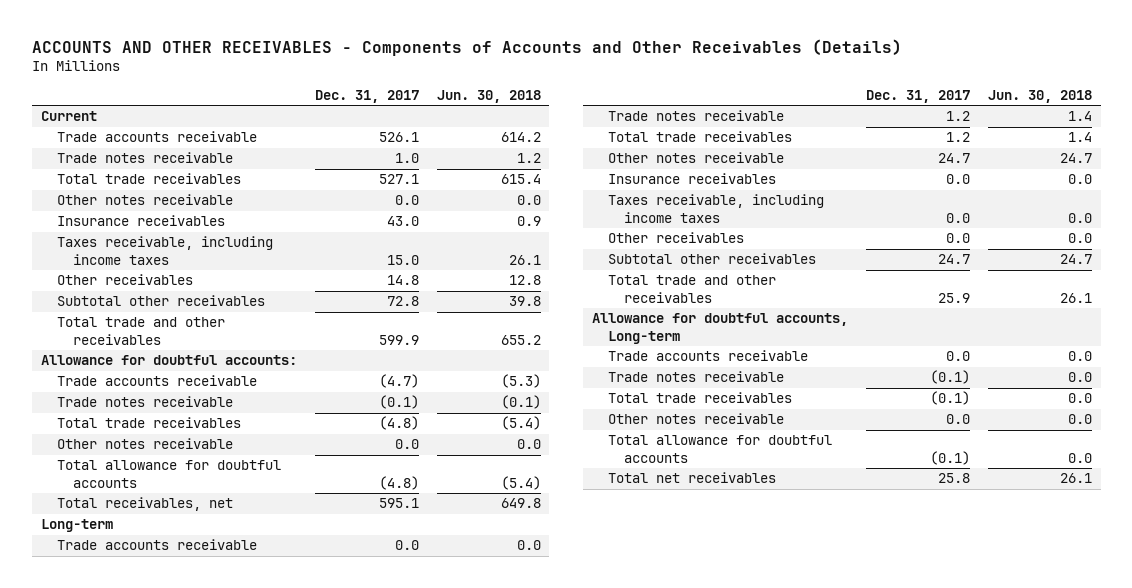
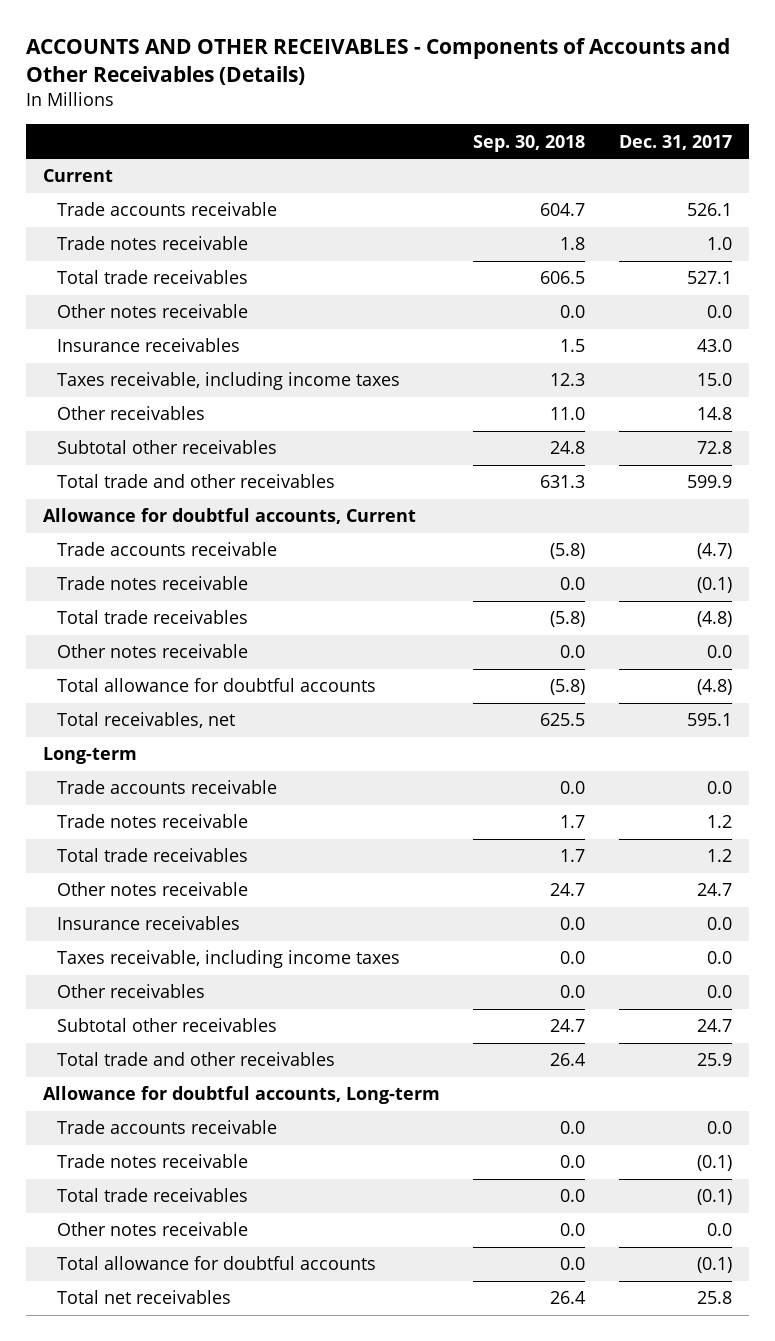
[436,89,541,103] Jun. 30, 2018 -> none
none -> [473,134,586,152] Sep. 30, 2018
[40,355,297,366] Allowance for doubtful accounts: -> [42,508,416,525] Allowance for doubtful accounts, Current

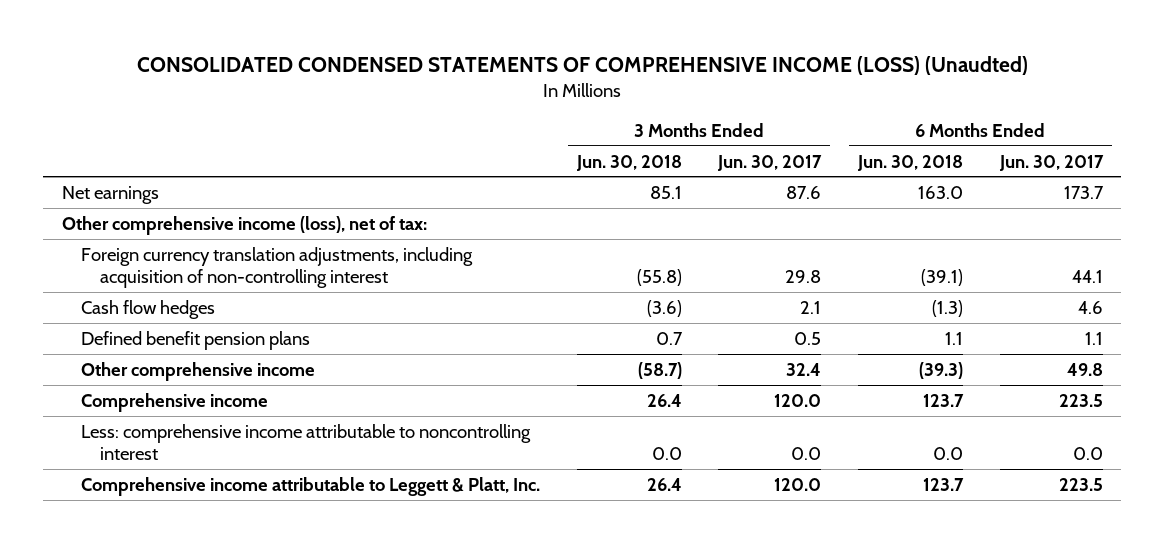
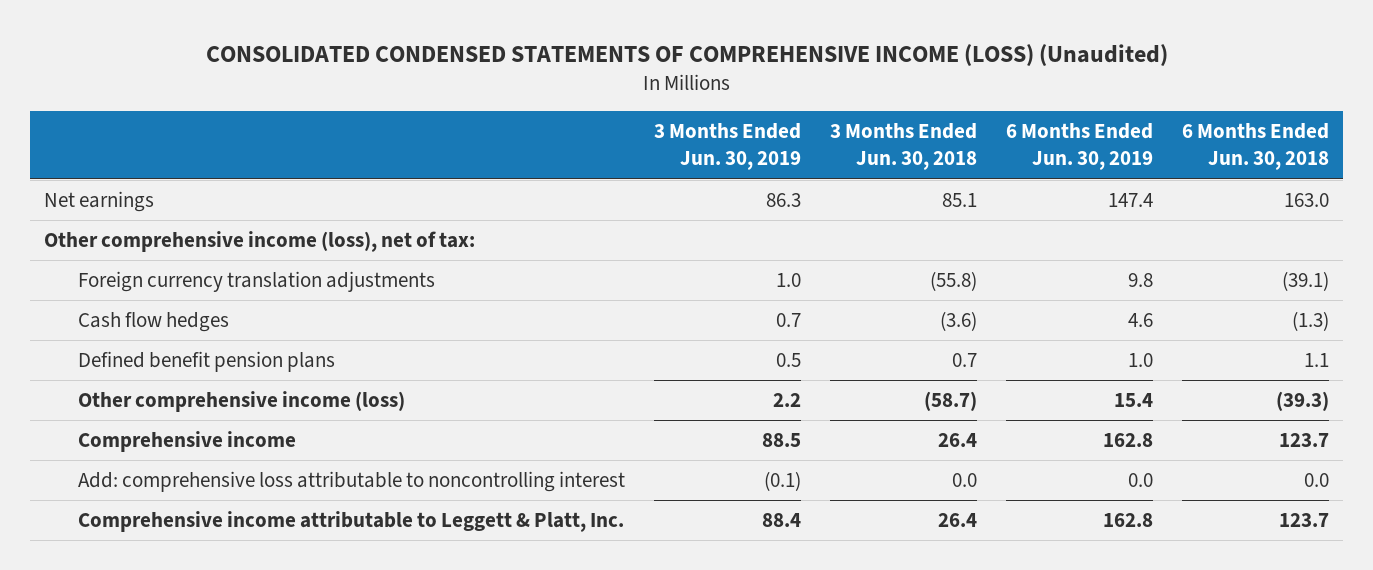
[137,56,1029,76] CONSOLIDATED CONDENSED STATEMENTS OF COMPREHENSIVE INCOME (LOSS) (Unaudted) -> [205,44,1168,67] CONSOLIDATED CONDENSED STATEMENTS OF COMPREHENSIVE INCOME (LOSS) (Unaudited)
[717,154,823,171] Jun. 30, 2017 -> none
[998,154,1104,171] Jun. 30, 2017 -> none
none -> [653,123,801,171] 3 Months Ended Jun. 30, 2019
none -> [1005,123,1153,171] 6 Months Ended Jun. 30, 2019
[81,246,474,288] Foreign currency translation adjustments, including acquisition of non-controlling interest -> [77,271,435,293] Foreign currency translation adjustments
[81,361,316,381] Other comprehensive income -> [77,391,405,413] Other comprehensive income (loss)
[81,423,532,460] Less: comprehensive income attributable to noncontrolling interest -> [77,471,625,493] Add: comprehensive loss attributable to noncontrolling interest

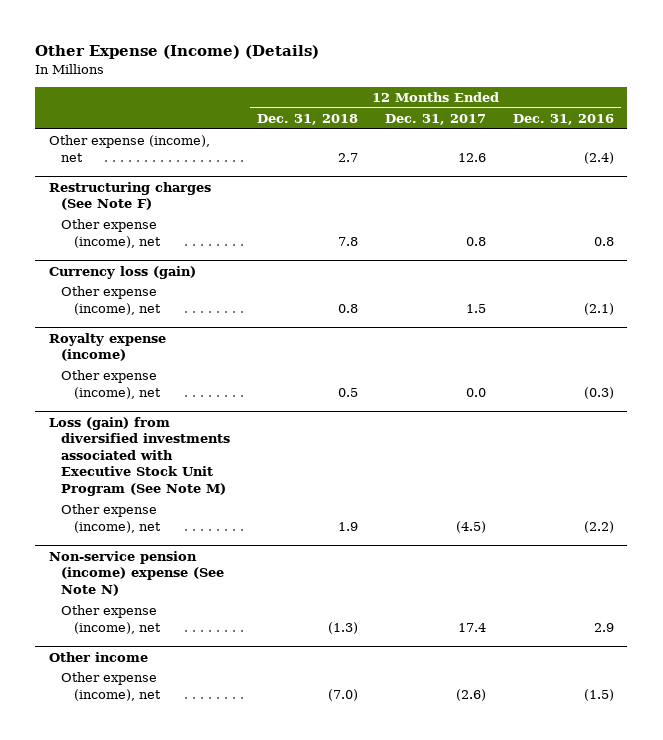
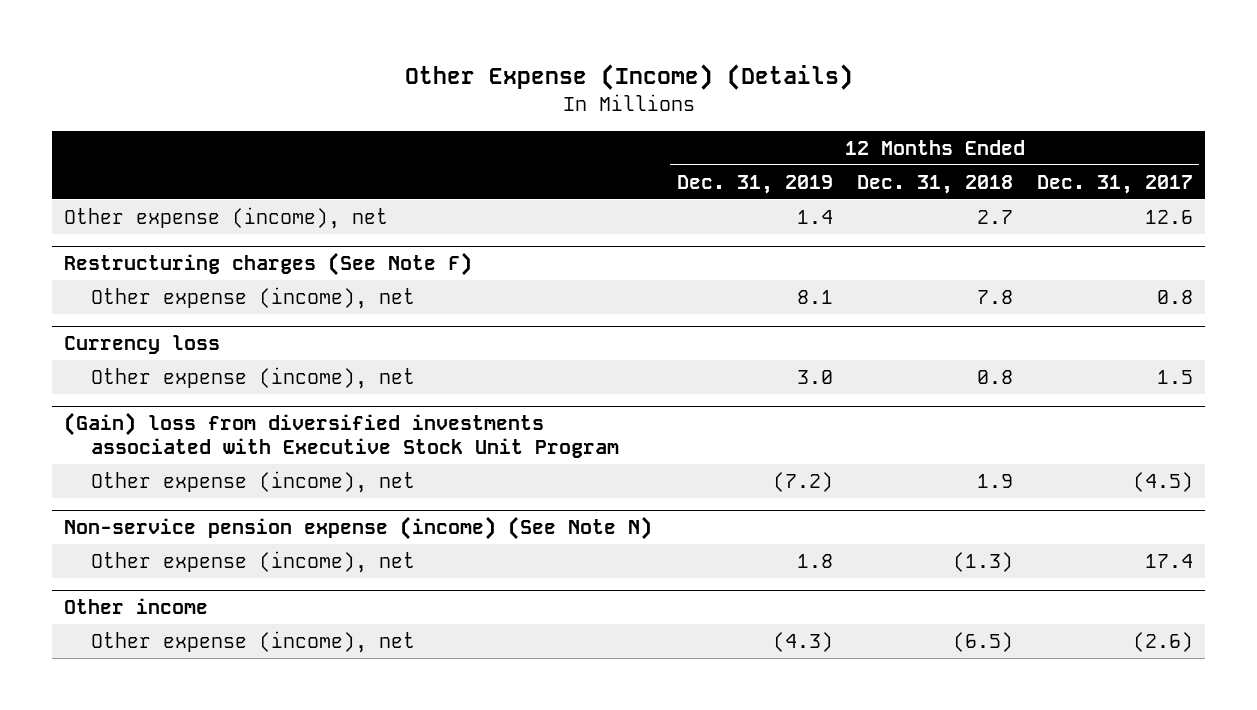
[513,114,615,126] Dec. 31, 2016 -> none
none -> [676,174,833,194] Dec. 31, 2019
[48,265,196,279] Currency loss (gain) -> [64,335,221,355] Currency loss
[48,332,166,362] Royalty expense (income) -> none
[61,370,161,399] Other expense (income), net -> none
[48,416,231,497] Loss (gain) from diversified investments associated with Executive Stock Unit Program (See Note M) -> [64,412,620,459] (Gain) loss from diversified investments associated with Executive Stock Unit Program
[48,550,225,596] Non-service pension (income) expense (See Note N) -> [64,516,653,541] Non-service pension expense (income) (See Note N)
[328,688,359,701] (7.0) -> [952,632,1013,653] (6.5)

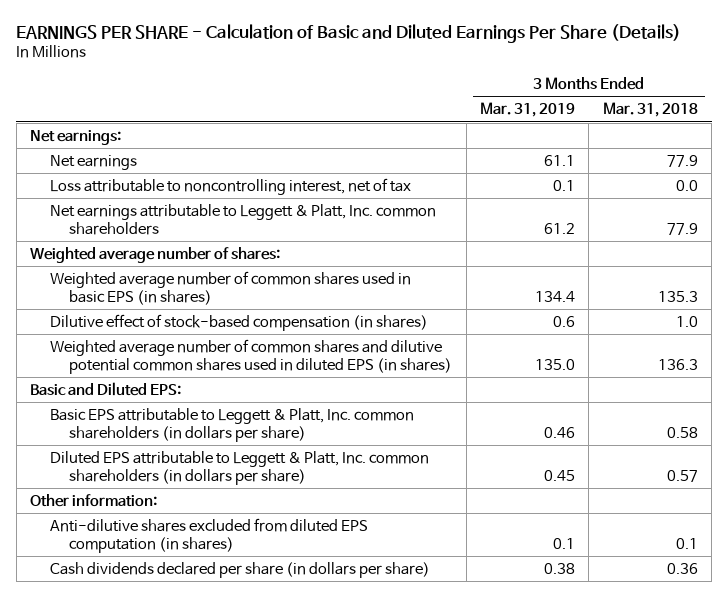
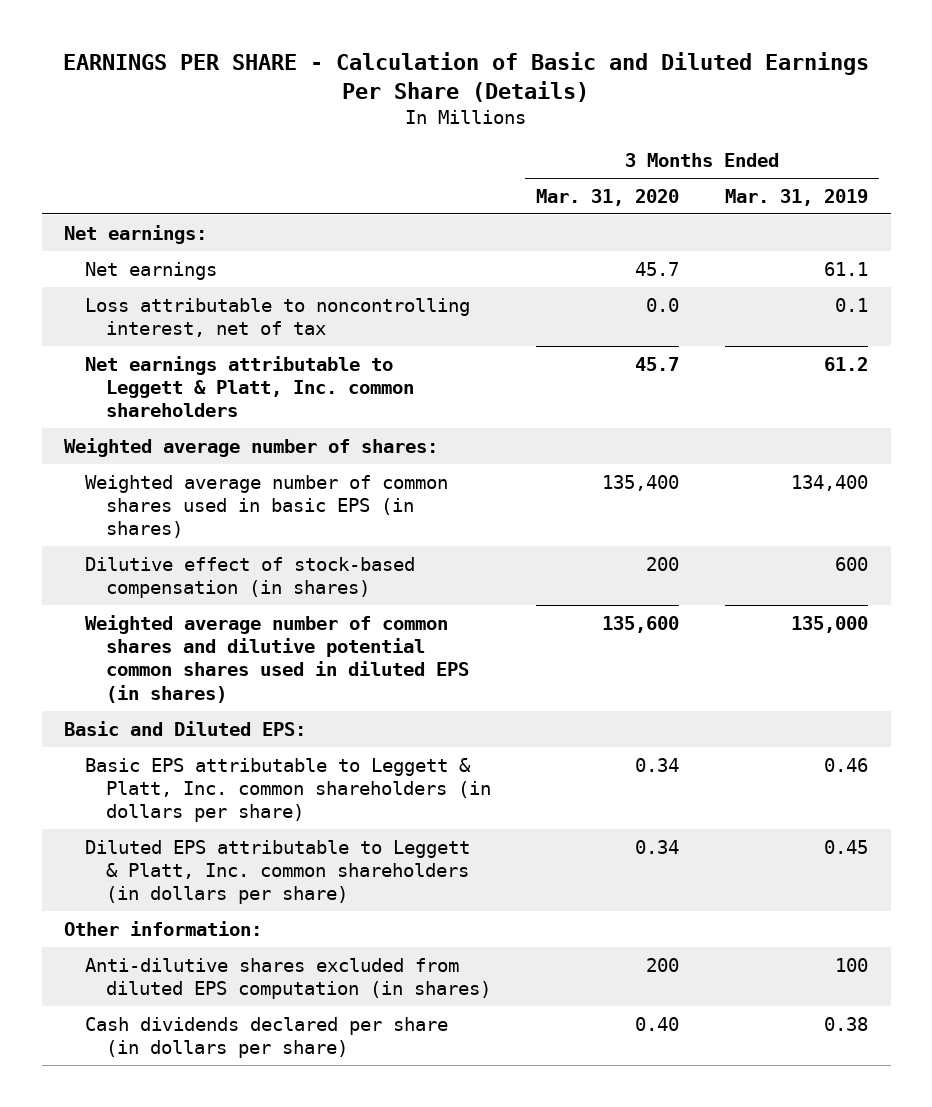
[602,102,698,118] Mar. 31, 2018 -> none
none -> [536,188,680,206] Mar. 31, 2020
[534,290,575,302] 134.4 -> [790,474,868,491] 134,400
[552,315,575,327] 0.6 -> [834,556,868,571] 600
[534,358,575,370] 135.0 -> [790,615,868,633] 135,000
[552,537,575,549] 0.1 -> [834,957,868,972] 100

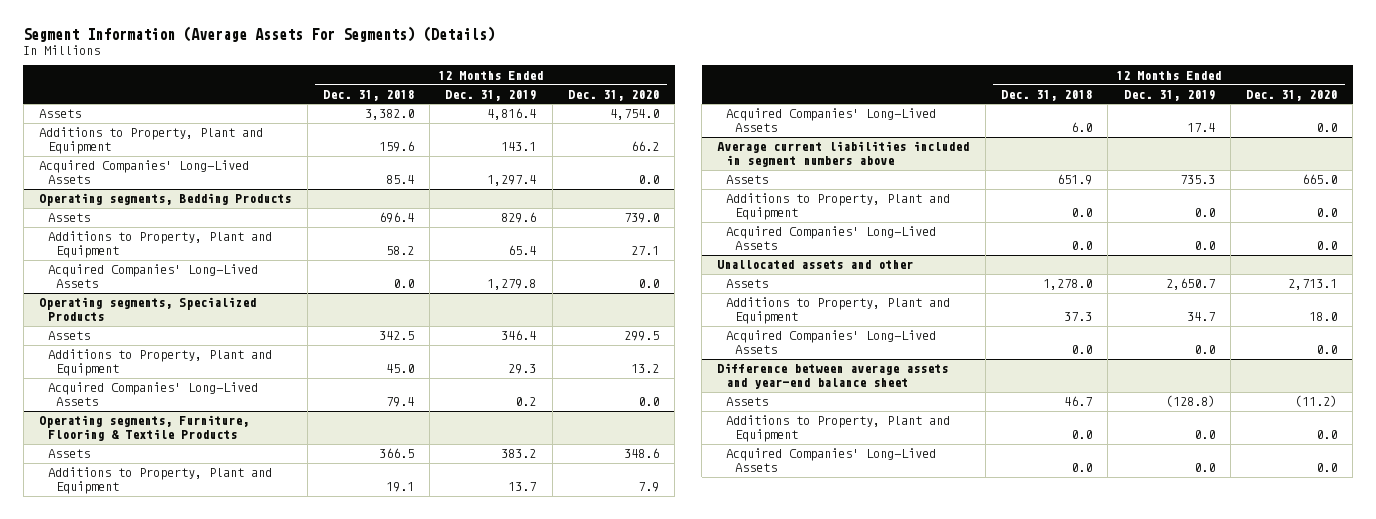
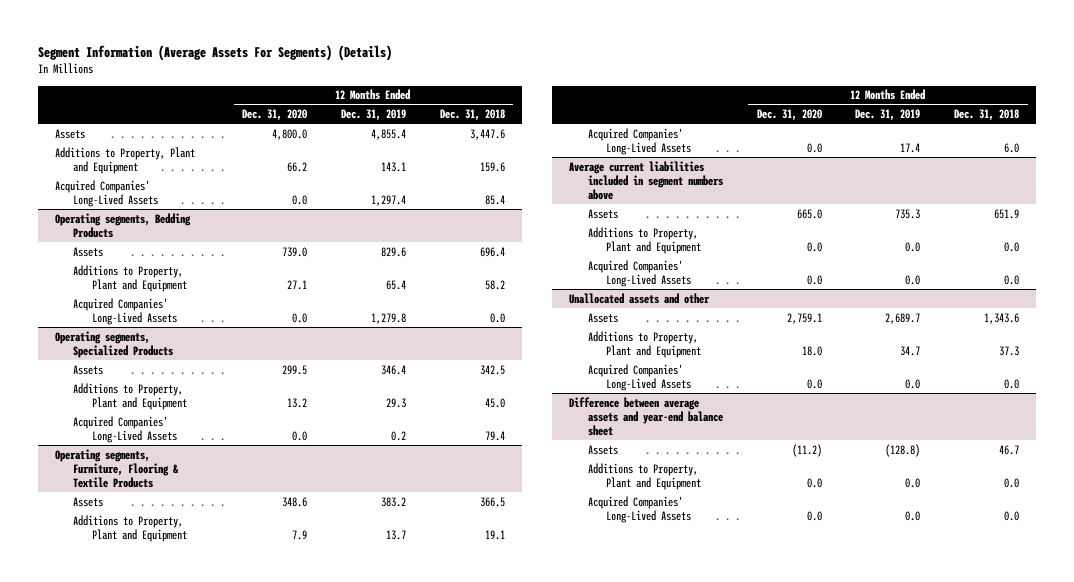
[364,109,414,121] 3,382.0 -> [469,128,505,140] 3,447.6
[487,108,537,121] 4,816.4 -> [370,128,406,140] 4,855.4
[610,109,660,121] 4,754.0 -> [272,128,308,140] 4,800.0
[1042,279,1092,291] 1,278.0 -> [984,312,1020,324] 1,343.6
[1165,278,1215,291] 2,650.7 -> [885,312,921,324] 2,689.7
[1288,279,1338,291] 2,713.1 -> [786,312,822,324] 2,759.1

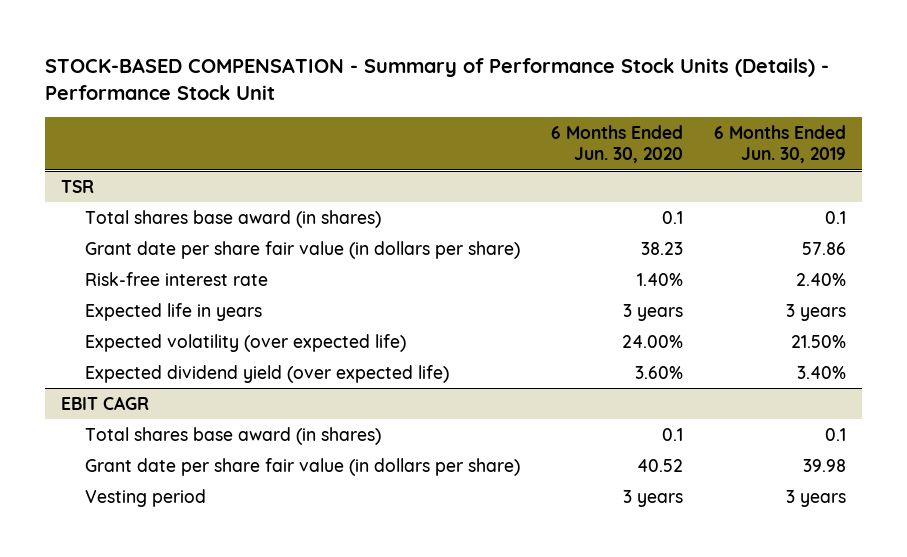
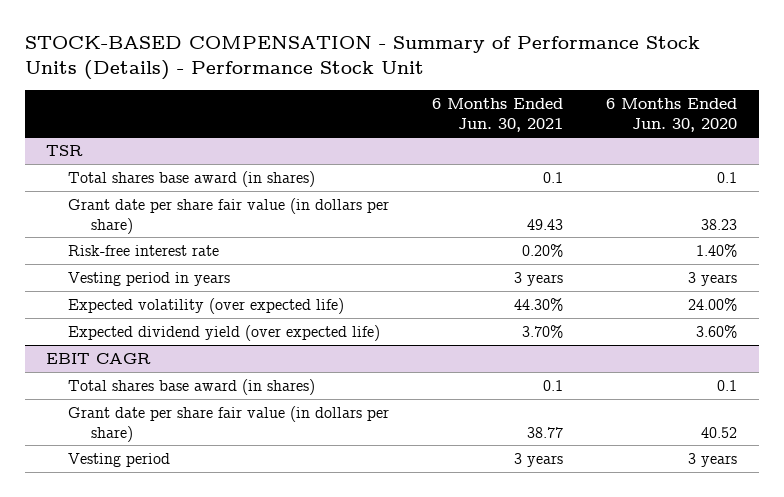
[714,125,847,164] 6 Months Ended Jun. 30, 2019 -> none
none -> [432,97,564,132] 6 Months Ended Jun. 30, 2021
[85,302,263,321] Expected life in years -> [68,271,231,286] Vesting period in years

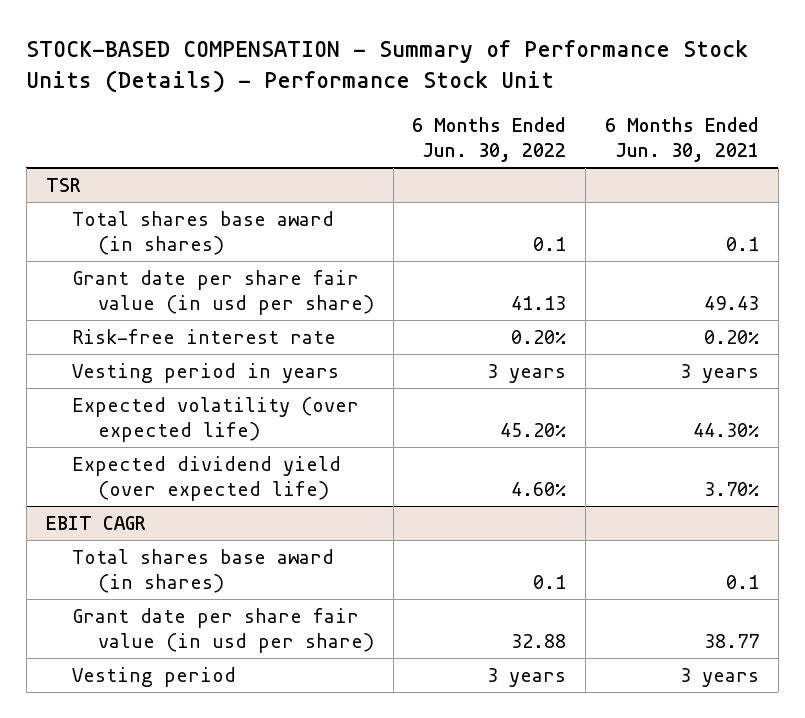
[606,97,738,132] 6 Months Ended Jun. 30, 2020 -> none
none -> [412,116,567,162] 6 Months Ended Jun. 30, 2022
[68,197,390,234] Grant date per share fair value (in dollars per share) -> [71,269,374,316] Grant date per share fair value (in usd per share)
[68,405,390,442] Grant date per share fair value (in dollars per share) -> [71,607,374,654] Grant date per share fair value (in usd per share)

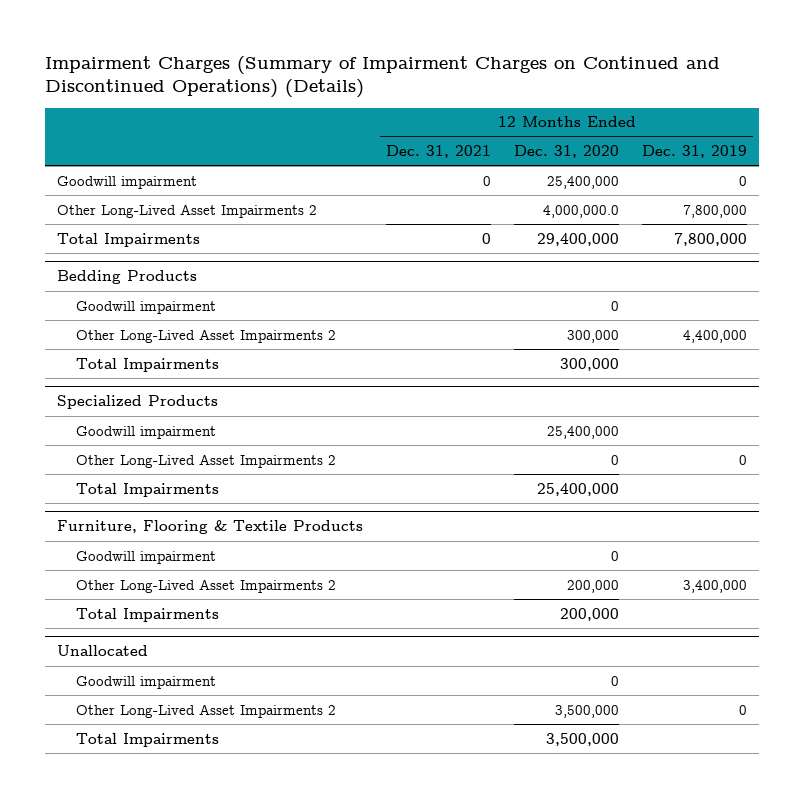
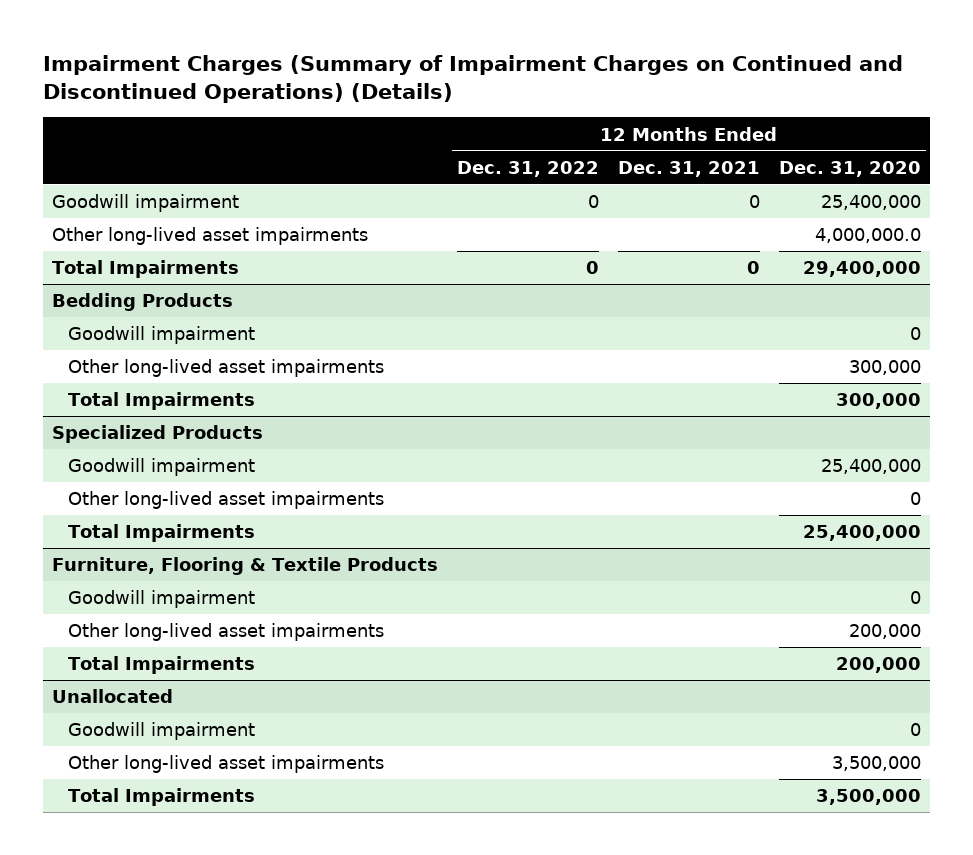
[642,145,748,159] Dec. 31, 2019 -> none
none -> [457,160,600,177] Dec. 31, 2022
[56,203,317,218] Other Long-Lived Asset Impairments 2 -> [52,227,369,246] Other long-lived asset impairments
[75,328,336,343] Other Long-Lived Asset Impairments 2 -> [68,359,385,378] Other long-lived asset impairments
[75,453,336,468] Other Long-Lived Asset Impairments 2 -> [68,491,385,510] Other long-lived asset impairments
[75,578,336,593] Other Long-Lived Asset Impairments 2 -> [68,623,385,642] Other long-lived asset impairments
[75,703,336,718] Other Long-Lived Asset Impairments 2 -> [68,755,385,774] Other long-lived asset impairments

